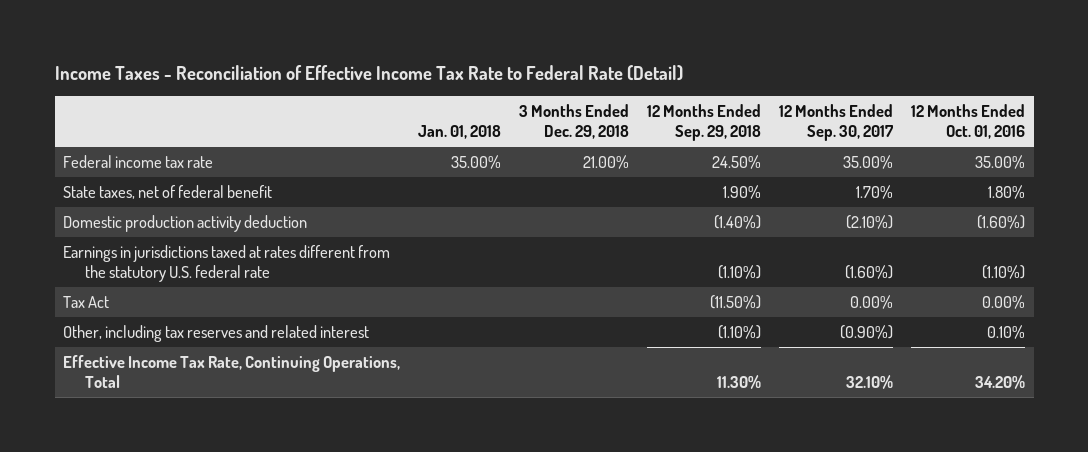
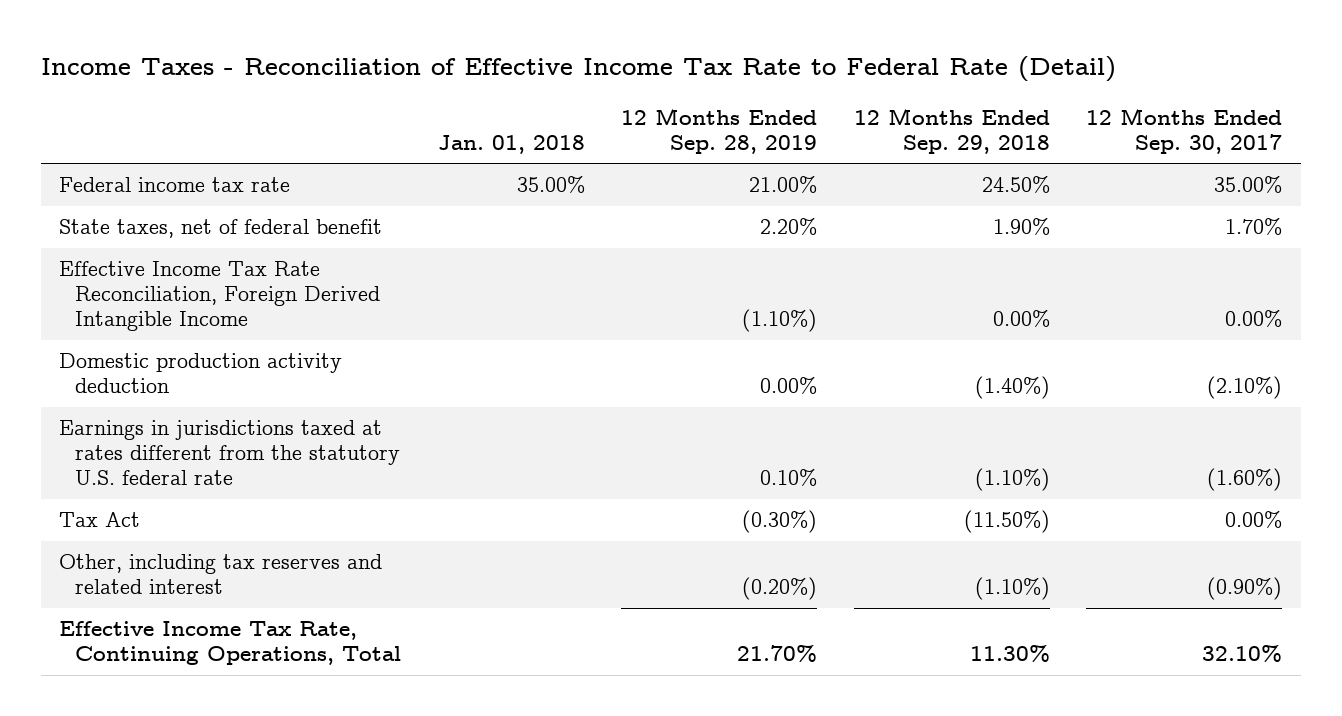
[519,104,630,139] 3 Months Ended Dec. 29, 2018 -> none
[910,104,1025,139] 12 Months Ended Oct. 01, 2016 -> none
none -> [621,107,818,154] 12 Months Ended Sep. 28, 2019
none -> [59,261,380,332] Effective Income Tax Rate Reconciliation, Foreign Derived Intangible Income

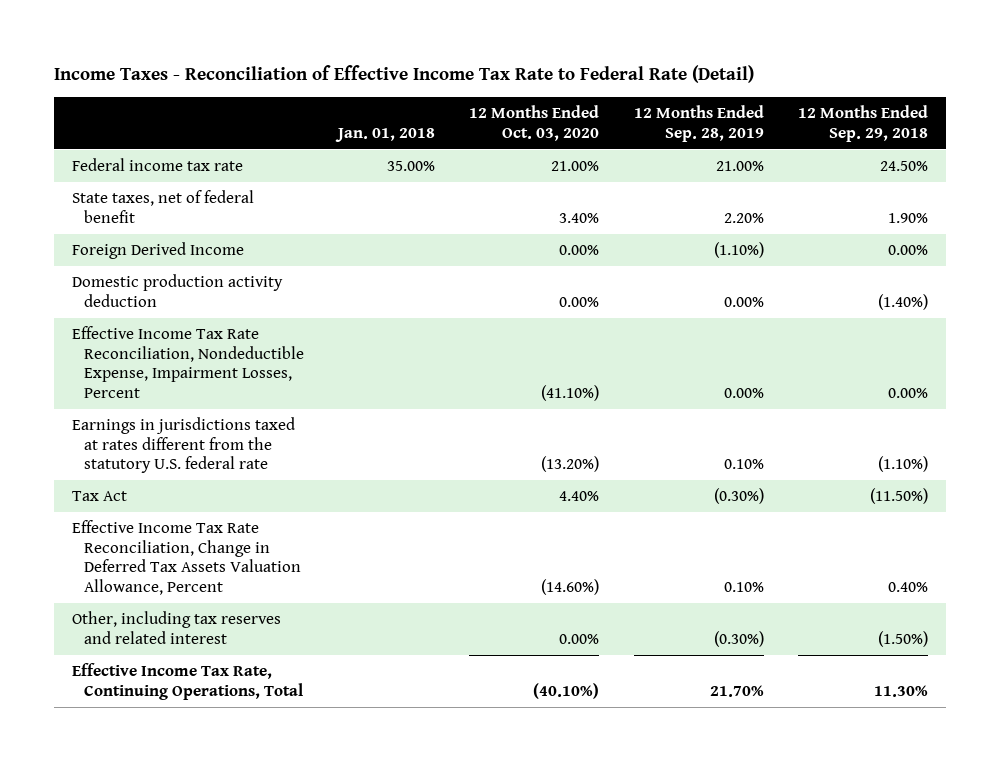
[1086,107,1283,154] 12 Months Ended Sep. 30, 2017 -> none
none -> [469,105,600,141] 12 Months Ended Oct. 03, 2020
[59,261,380,332] Effective Income Tax Rate Reconciliation, Foreign Derived Intangible Income -> [71,242,244,260] Foreign Derived Income
none -> [71,326,304,398] Effective Income Tax Rate Reconciliation, Nondeductible Expense, Impairment Losses, Percent
none -> [71,520,301,595] Effective Income Tax Rate Reconciliation, Change in Deferred Tax Assets Valuation Allowance, Percent
[742,577,818,601] (0.20%) -> [713,630,764,647] (0.30%)
[974,577,1050,601] (1.10%) -> [878,630,929,647] (1.50%)

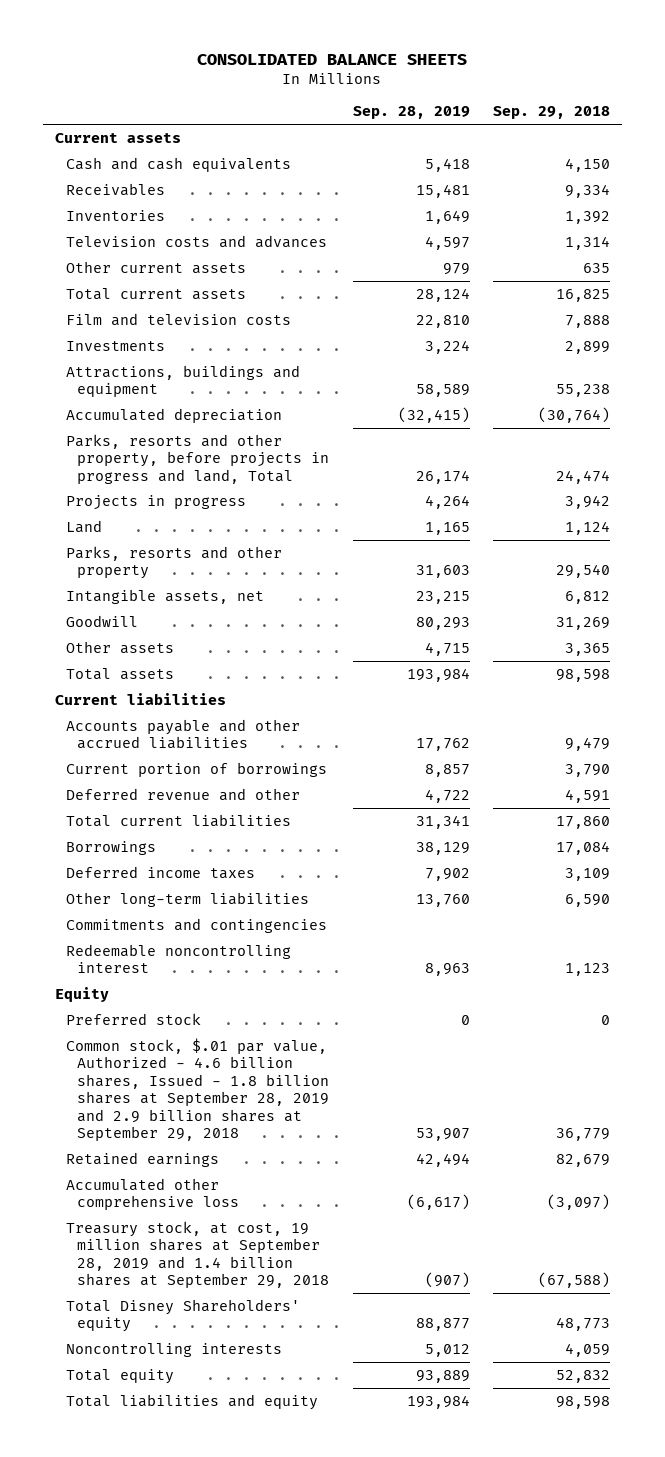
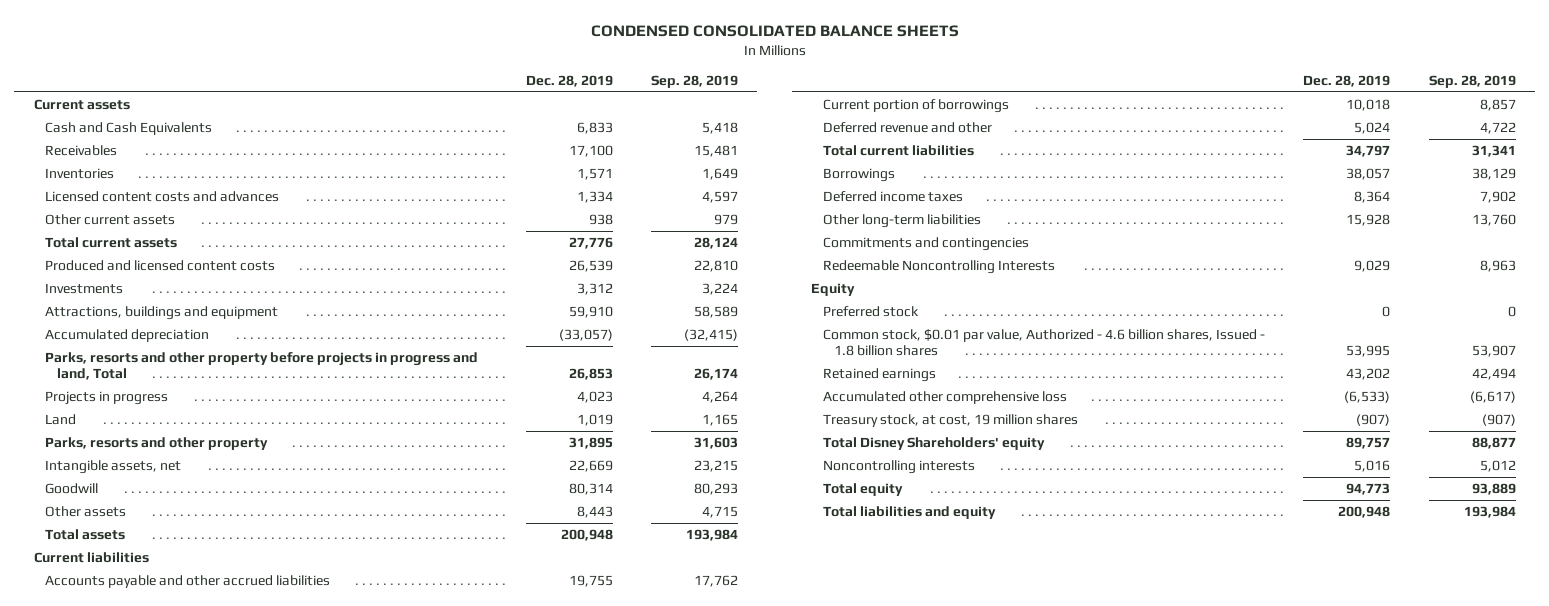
[197,53,468,65] CONSOLIDATED BALANCE SHEETS -> [590,25,959,38] CONDENSED CONSOLIDATED BALANCE SHEETS
[493,106,611,120] Sep. 29, 2018 -> none
none -> [525,74,613,87] Dec. 28, 2019
[65,156,291,172] Cash and cash equivalents -> [45,122,213,136] Cash and Cash Equivalents
[65,234,327,248] Television costs and advances -> [45,191,280,203] Licensed content costs and advances
[65,312,291,326] Film and television costs -> [45,260,276,272] Produced and licensed content costs
[65,433,330,484] Parks, resorts and other property, before projects in progress and land, Total -> [45,352,479,381] Parks, resorts and other property before projects in progress and land, Total
[65,943,291,974] Redeemable noncontrolling interest -> [822,260,1055,275] Redeemable Noncontrolling Interests
[65,1037,330,1141] Common stock, $.01 par value, Authorized - 4.6 billion shares, Issued - 1.8 billion shares at September 28, 2019 and 2.9 billion shares at September 29, 2018 -> [822,329,1265,357] Common stock, $0.01 par value, Authorized - 4.6 billion shares, Issued - 1.8 billion shares
[65,1220,330,1289] Treasury stock, at cost, 19 million shares at September 28, 2019 and 1.4 billion shares at September 29, 2018 -> [822,414,1078,428] Treasury stock, at cost, 19 million shares

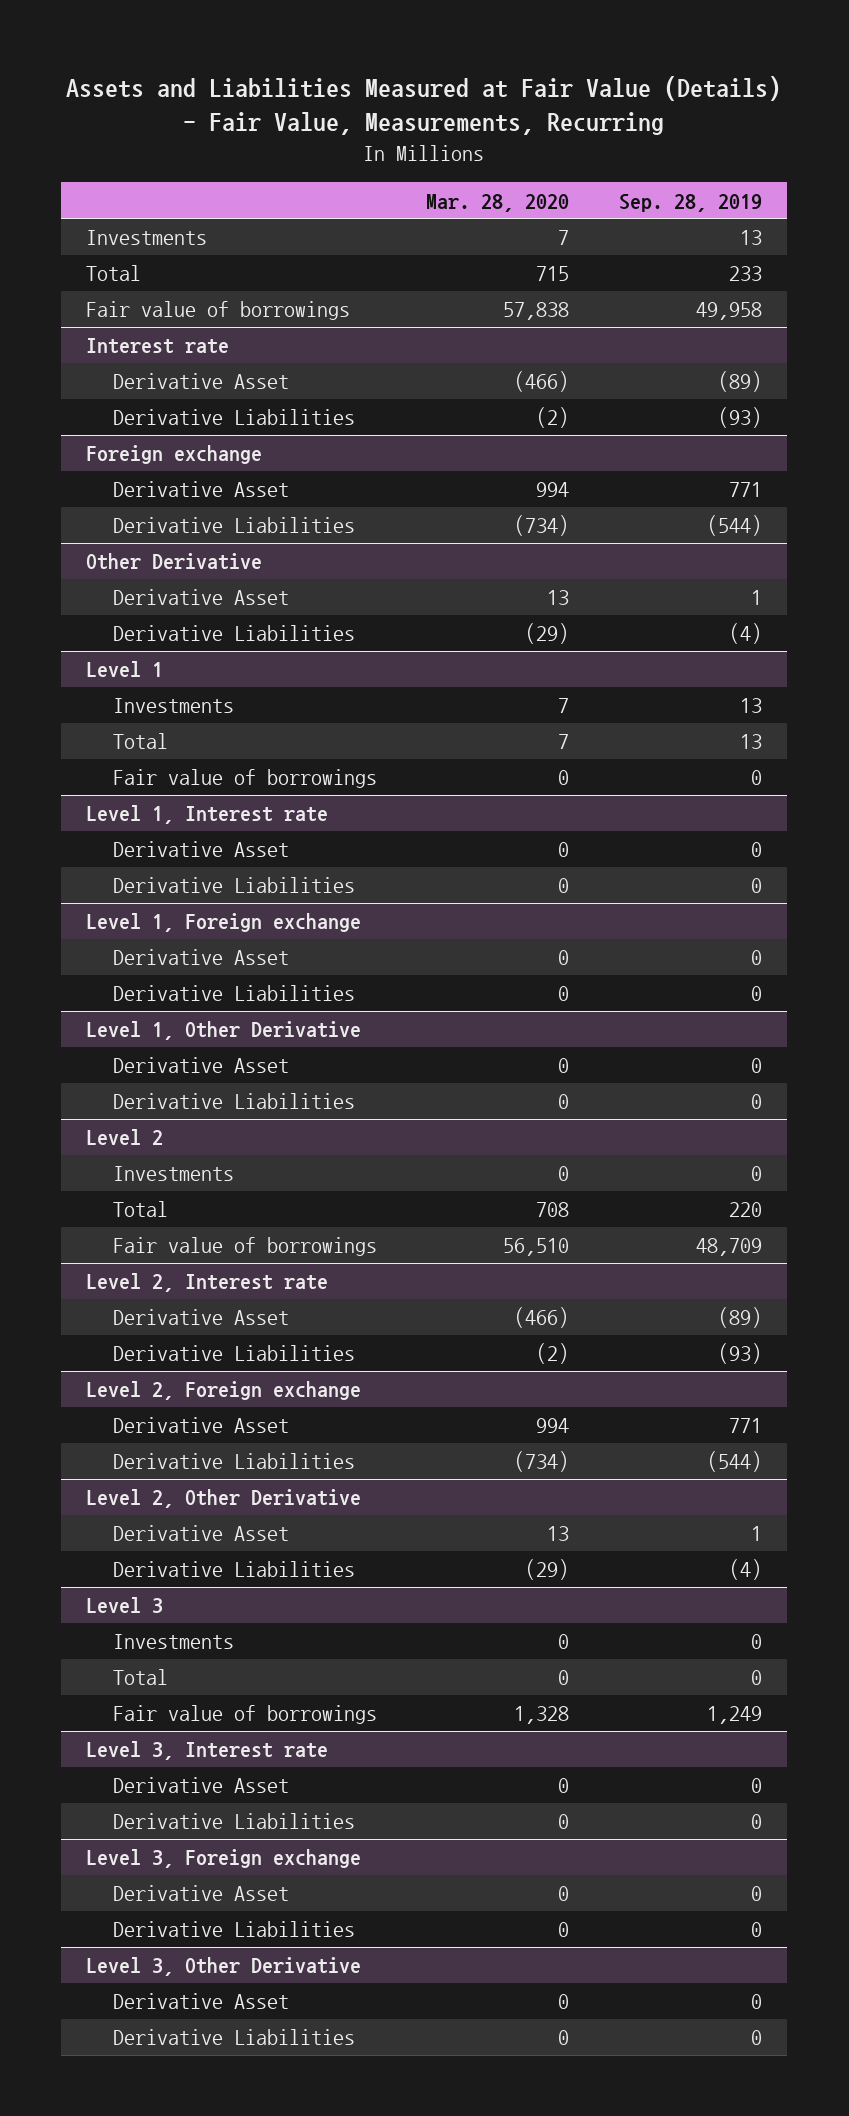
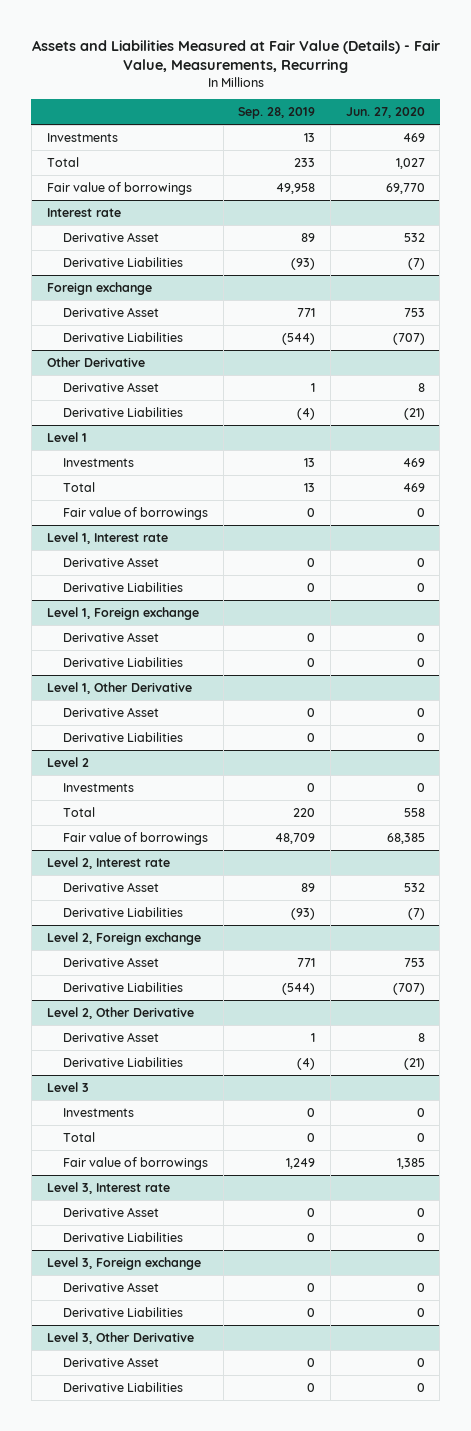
[426,193,570,212] Mar. 28, 2020 -> none
none -> [345,107,425,119] Jun. 27, 2020
[718,371,763,393] (89) -> [301,232,316,242] 89
[718,1307,763,1329] (89) -> [301,882,316,892] 89

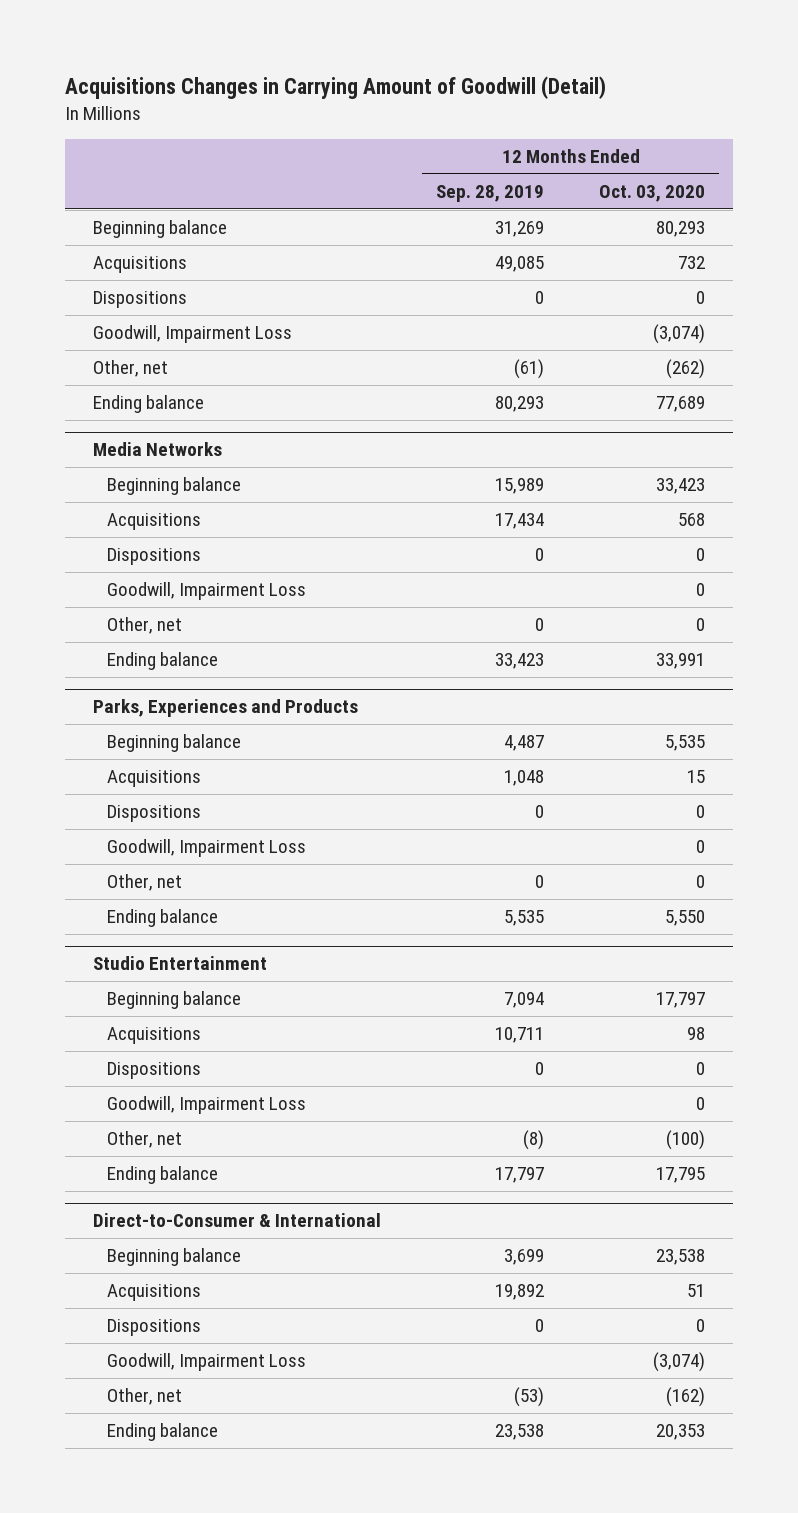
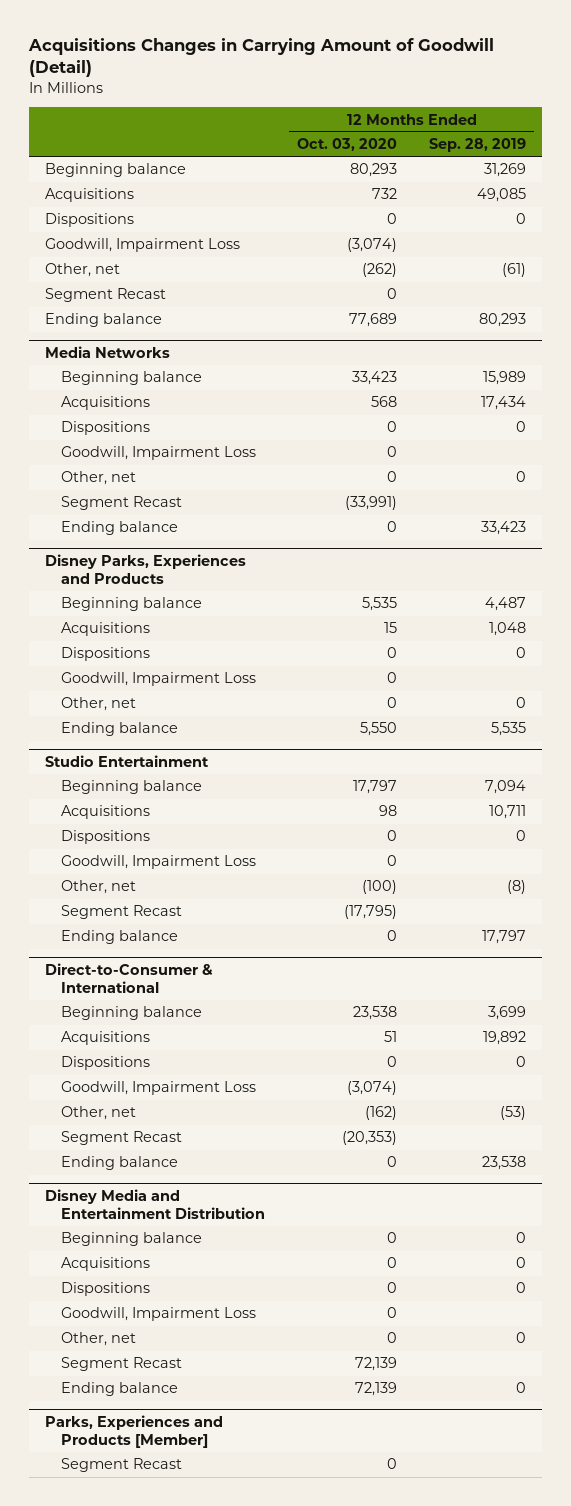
none -> [44,288,166,303] Segment Recast
none -> [60,496,182,511] Segment Recast
[656,653,706,670] 33,991 -> [386,521,397,533] 0
[92,699,358,718] Parks, Experiences and Products -> [44,554,246,584] Disney Parks, Experiences and Products
none -> [60,905,182,920] Segment Recast
[656,1167,706,1184] 17,795 -> [386,930,397,942] 0
none -> [60,1131,182,1146] Segment Recast
[656,1424,706,1441] 20,353 -> [386,1156,397,1168] 0
none -> [44,1189,265,1219] Disney Media and Entertainment Distribution
none -> [60,1232,202,1247] Beginning balance
none -> [60,1257,150,1272] Acquisitions
none -> [60,1282,150,1297] Dispositions
none -> [60,1307,256,1322] Goodwill, Impairment Loss
none -> [60,1332,136,1347] Other, net
none -> [60,1357,182,1372] Segment Recast
none -> [60,1382,178,1397] Ending balance
none -> [44,1415,223,1448] Parks, Experiences and Products [Member]
none -> [60,1458,182,1473] Segment Recast

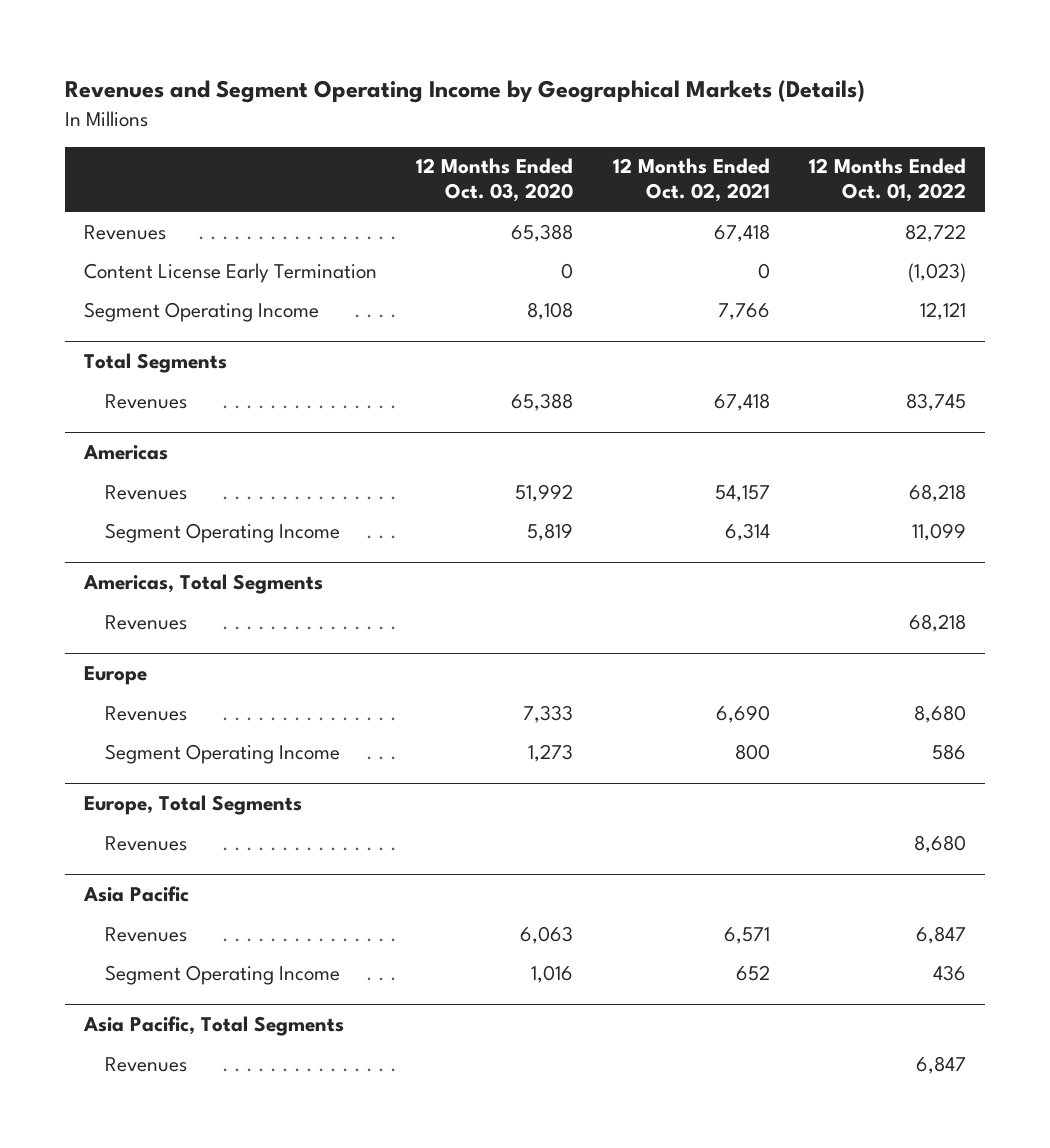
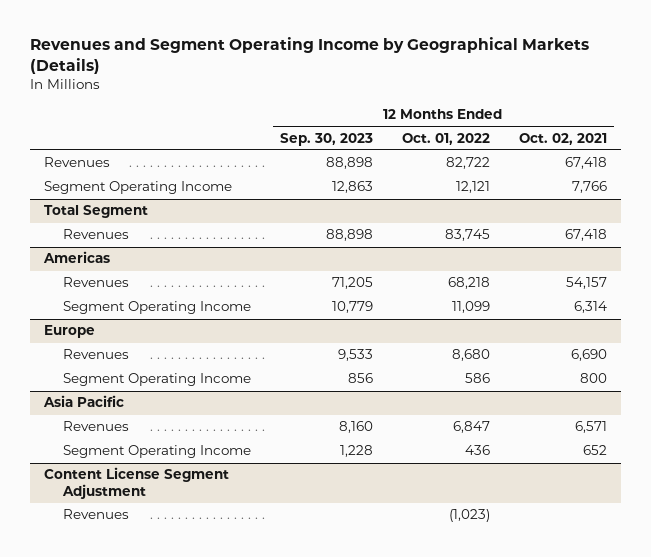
[416,158,574,203] 12 Months Ended Oct. 03, 2020 -> none
none -> [279,132,373,146] Sep. 30, 2023
[84,262,378,283] Content License Early Termination -> none
[84,353,228,374] Total Segments -> [44,205,149,219] Total Segment
[83,574,324,595] Americas, Total Segments -> none
[104,614,187,630] Revenues -> none
[84,795,303,816] Europe, Total Segments -> none
[104,835,187,851] Revenues -> none
[83,1016,345,1037] Asia Pacific, Total Segments -> none
none -> [44,467,230,500] Content License Segment Adjustment
[915,1055,966,1074] 6,847 -> [448,509,490,523] (1,023)

